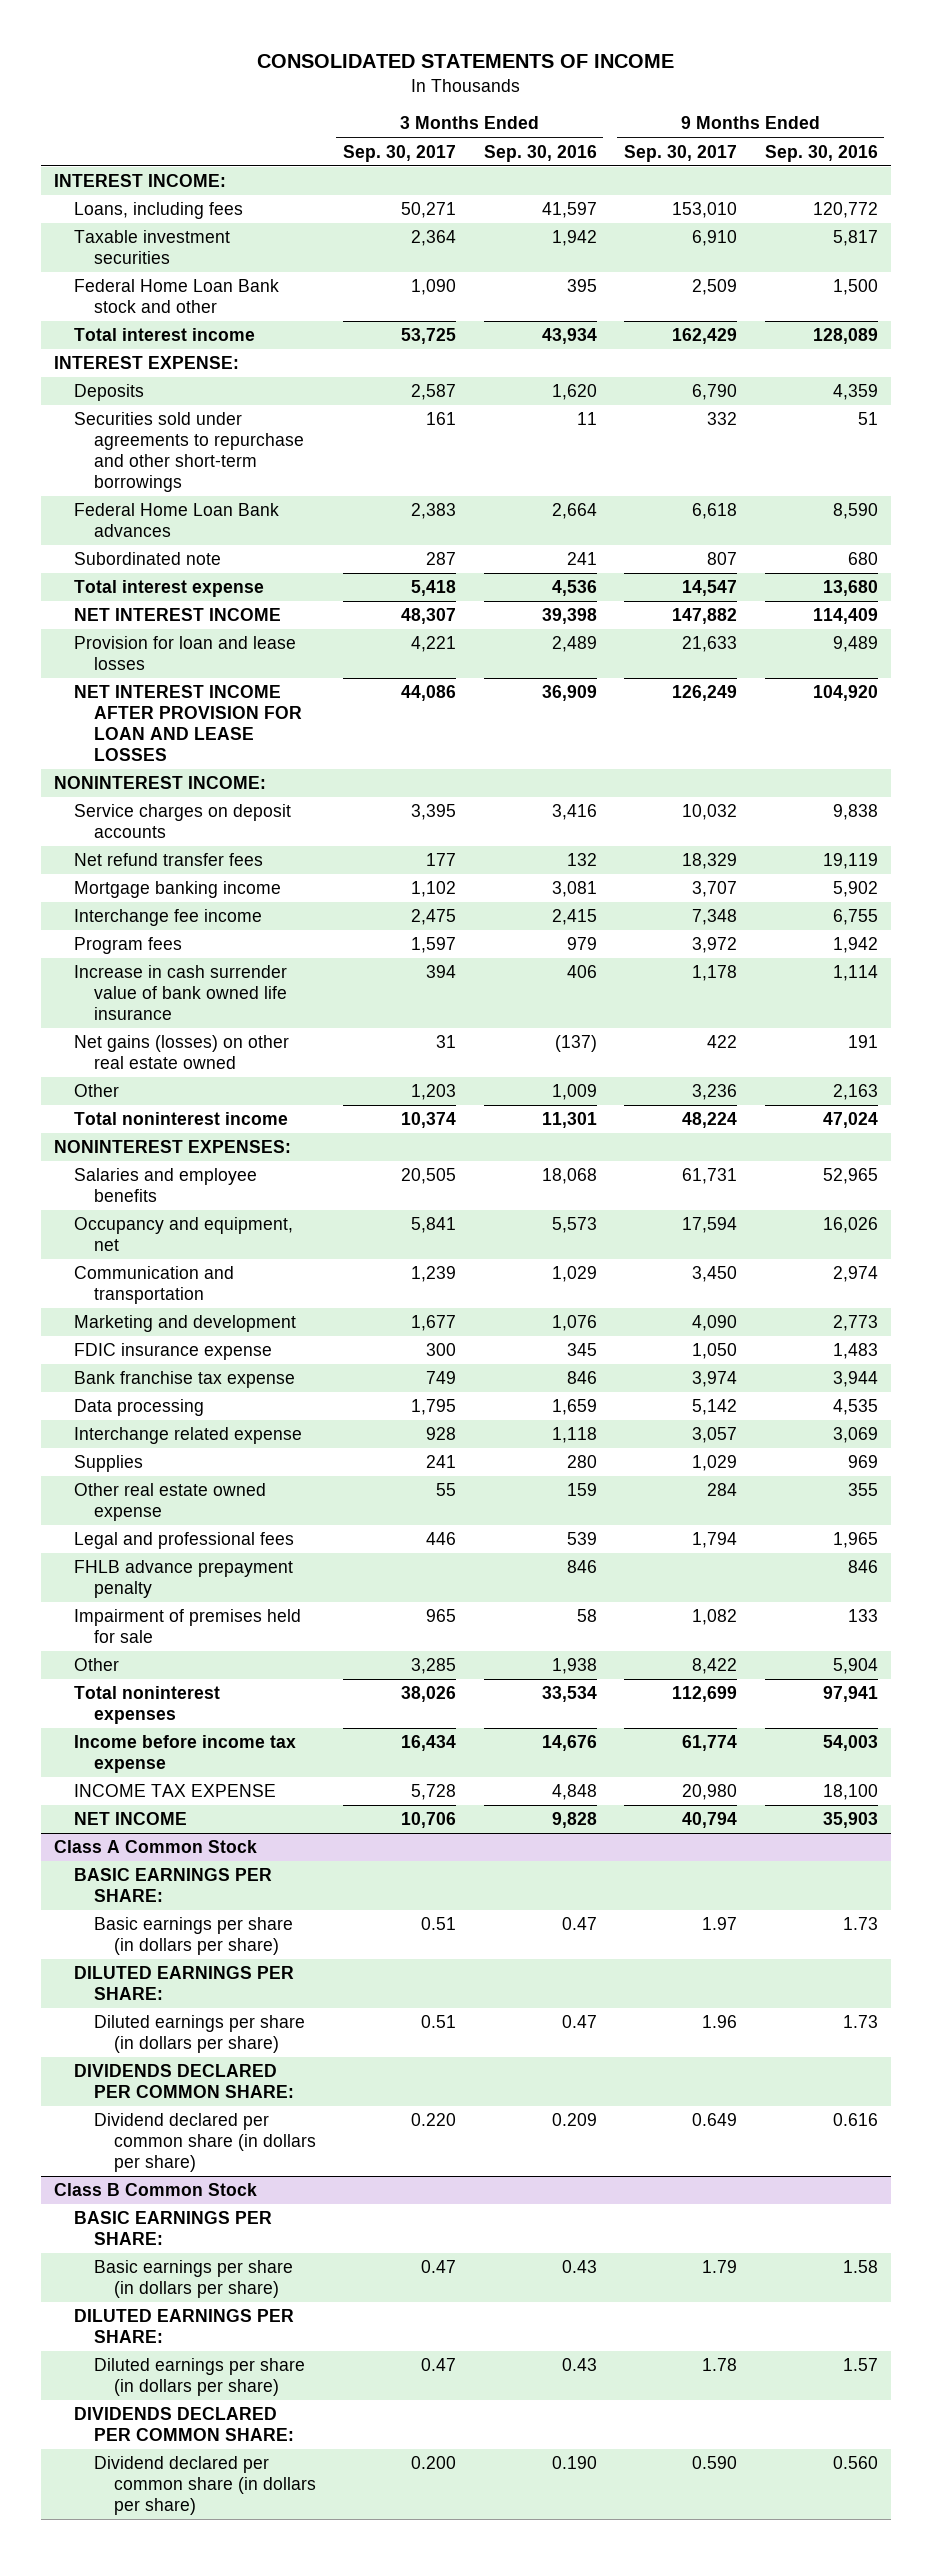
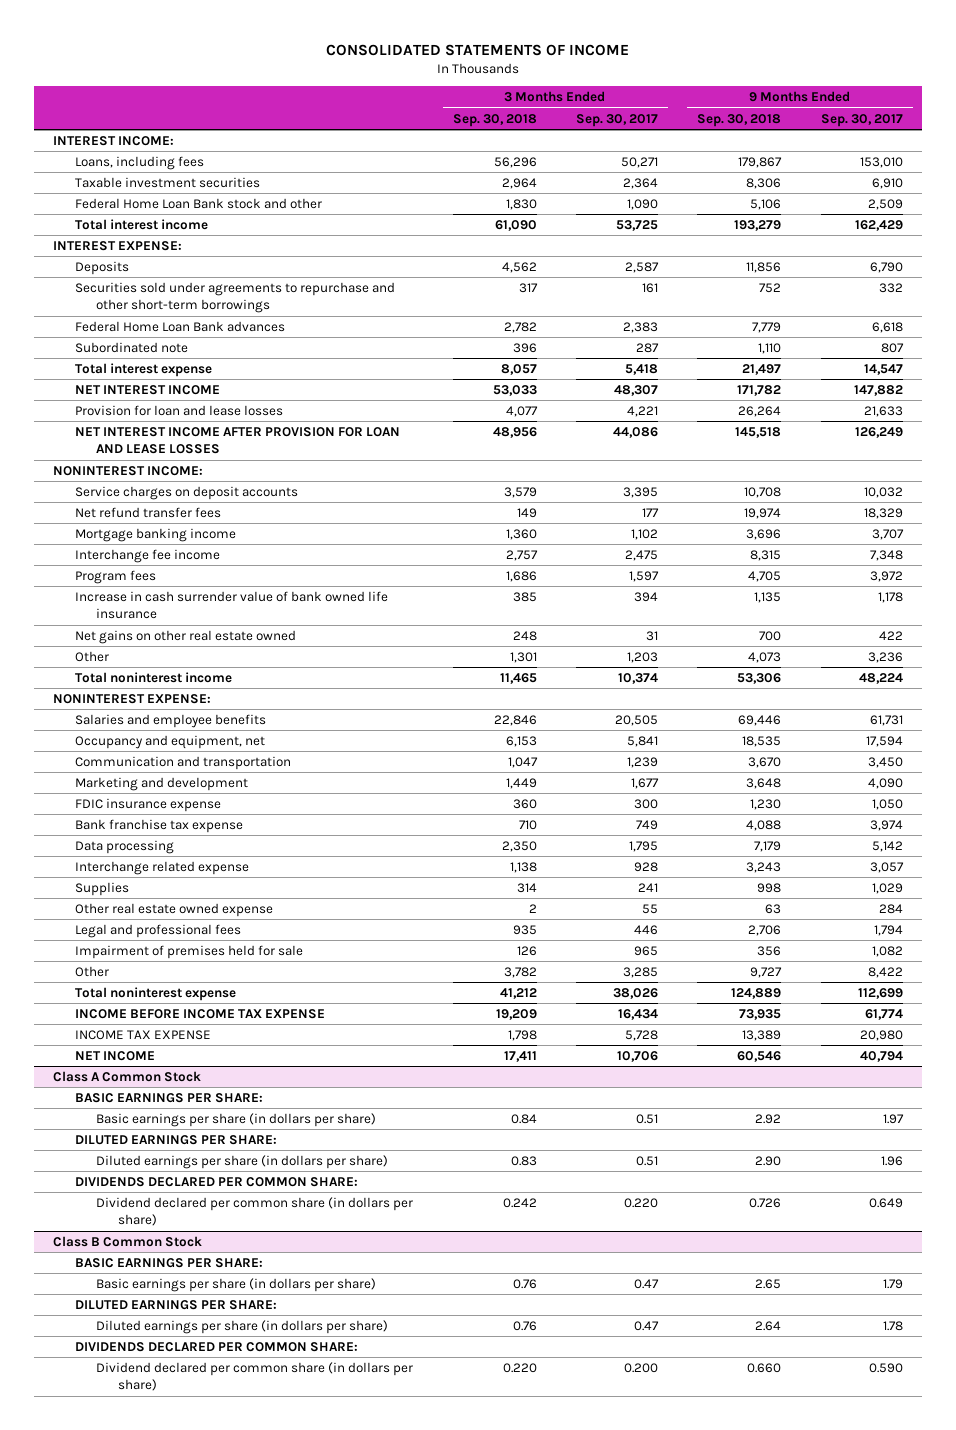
[483,144,597,162] Sep. 30, 2016 -> none
[764,144,878,162] Sep. 30, 2016 -> none
none -> [452,113,537,127] Sep. 30, 2018
none -> [697,113,782,127] Sep. 30, 2018
[74,1035,290,1070] Net gains (losses) on other real estate owned -> [74,629,296,644] Net gains on other real estate owned
[54,1140,292,1154] NONINTEREST EXPENSES: -> [53,693,212,704] NONINTEREST EXPENSE:
[74,1560,294,1599] FHLB advance prepayment penalty -> none
[74,1686,221,1725] Total noninterest expenses -> [74,986,236,1001] Total noninterest expense
[74,1735,297,1774] Income before income tax expense -> [74,1008,325,1019] INCOME BEFORE INCOME TAX EXPENSE

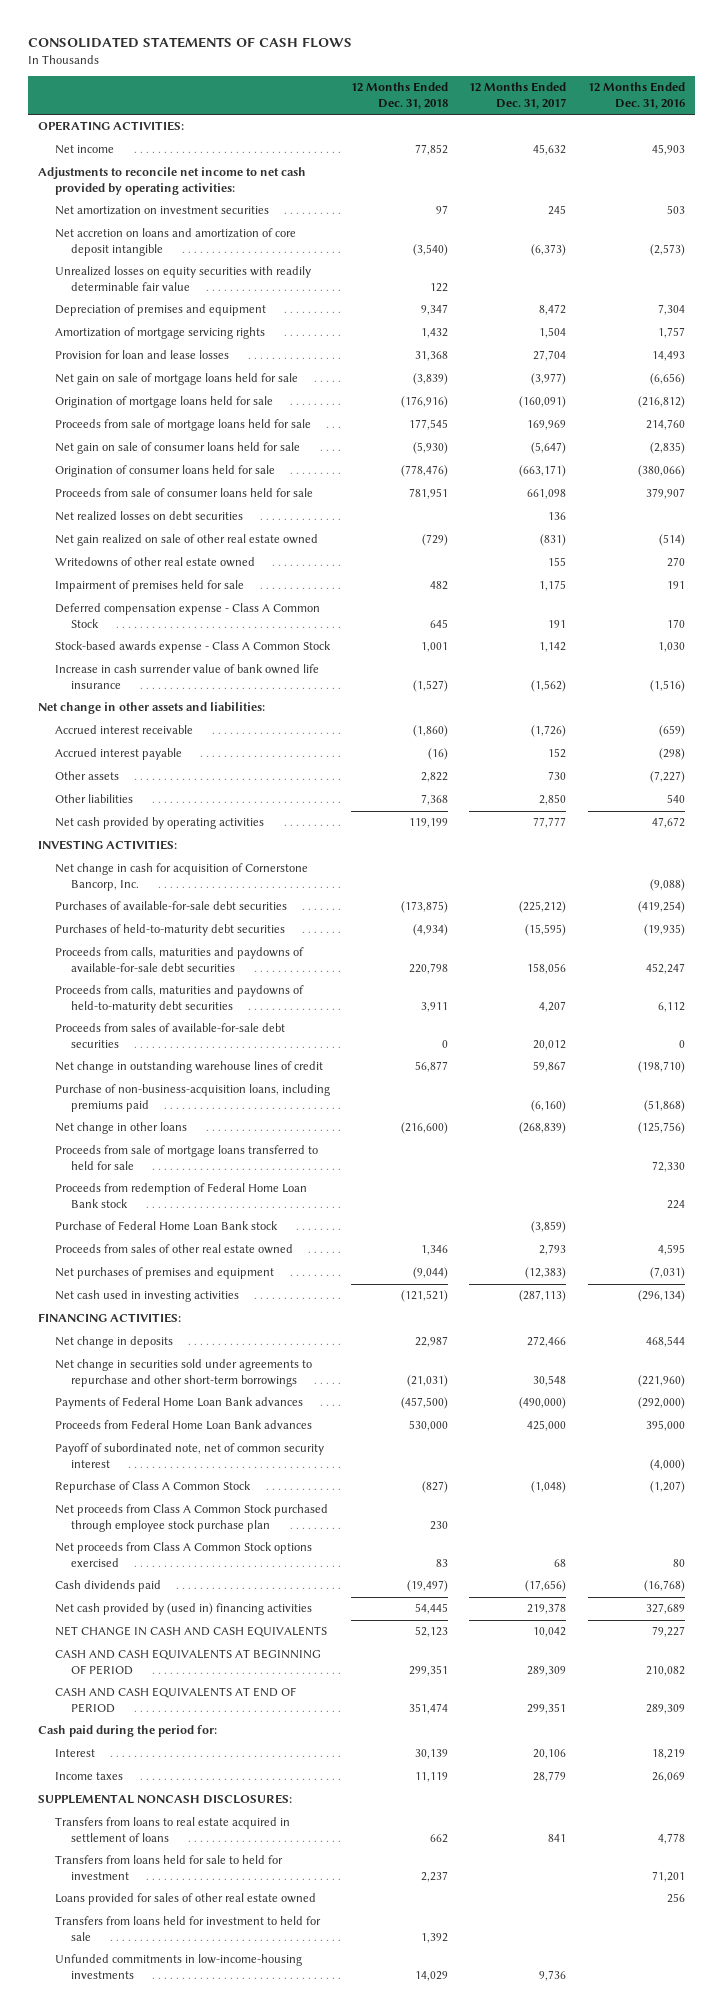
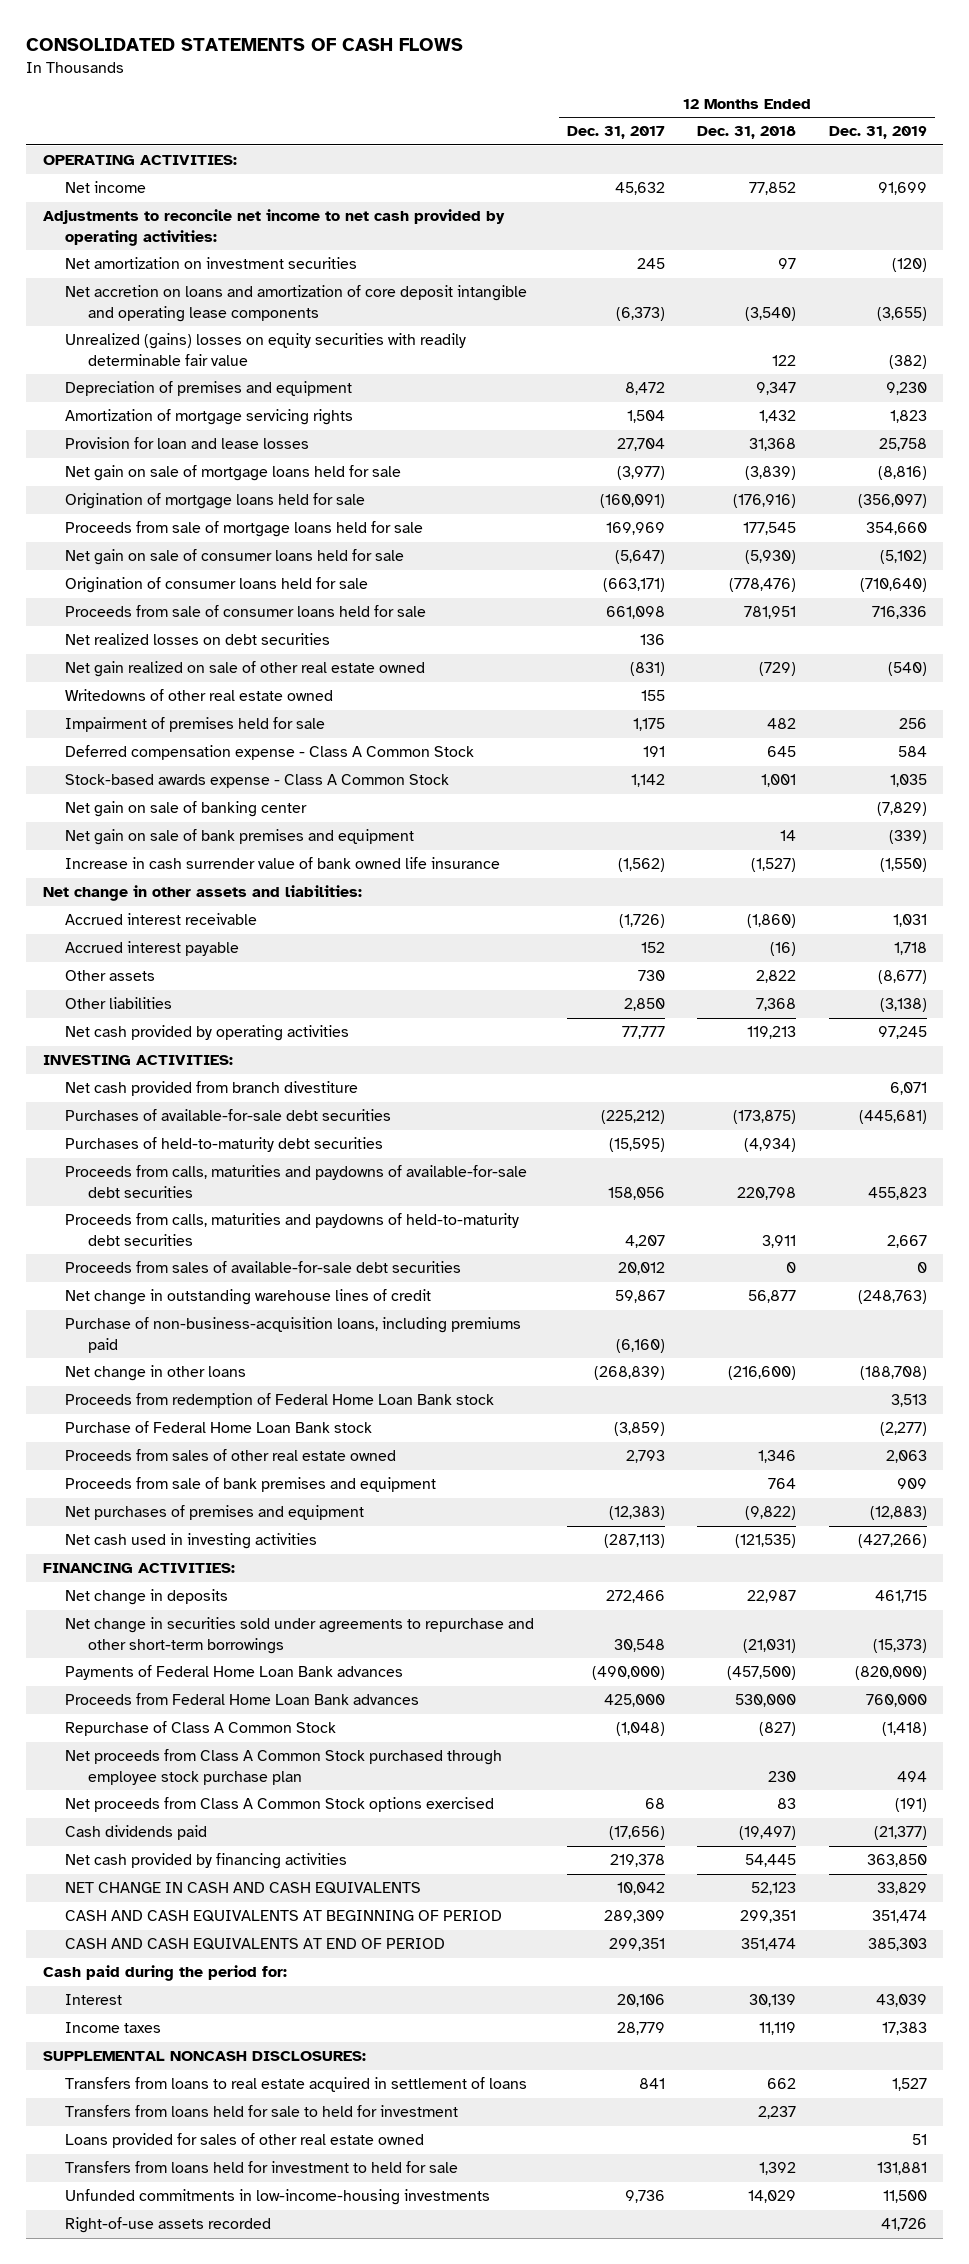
[587,82,685,109] 12 Months Ended Dec. 31, 2016 -> none
none -> [828,126,927,140] Dec. 31, 2019
[54,228,296,256] Net accretion on loans and amortization of core deposit intangible -> [65,285,528,322] Net accretion on loans and amortization of core deposit intangible and operating lease components
[54,266,311,291] Unrealized losses on equity securities with readily determinable fair value -> [65,333,467,366] Unrealized (gains) losses on equity securities with readily determinable fair value
none -> [65,801,308,818] Net gain on sale of banking center
none -> [65,829,415,846] Net gain on sale of bank premises and equipment
[409,818,449,829] 119,199 -> [747,1026,797,1040] 119,213
[54,863,308,891] Net change in cash for acquisition of Cornerstone Bancorp, Inc. -> none
none -> [65,1081,359,1097] Net cash provided from branch divestiture
[54,1145,318,1170] Proceeds from sale of mortgage loans transferred to held for sale -> none
none -> [65,1477,437,1493] Proceeds from sale of bank premises and equipment
[413,1267,449,1280] (9,044) -> [745,1506,797,1521] (9,822)
[401,1290,449,1303] (121,521) -> [735,1534,797,1549] (121,535)
[54,1443,324,1468] Payoff of subordinated note, net of common security interest -> none
[54,1603,312,1616] Net cash provided by (used in) financing activities -> [65,1853,348,1870] Net cash provided by financing activities
none -> [65,2217,272,2234] Right-of-use assets recorded

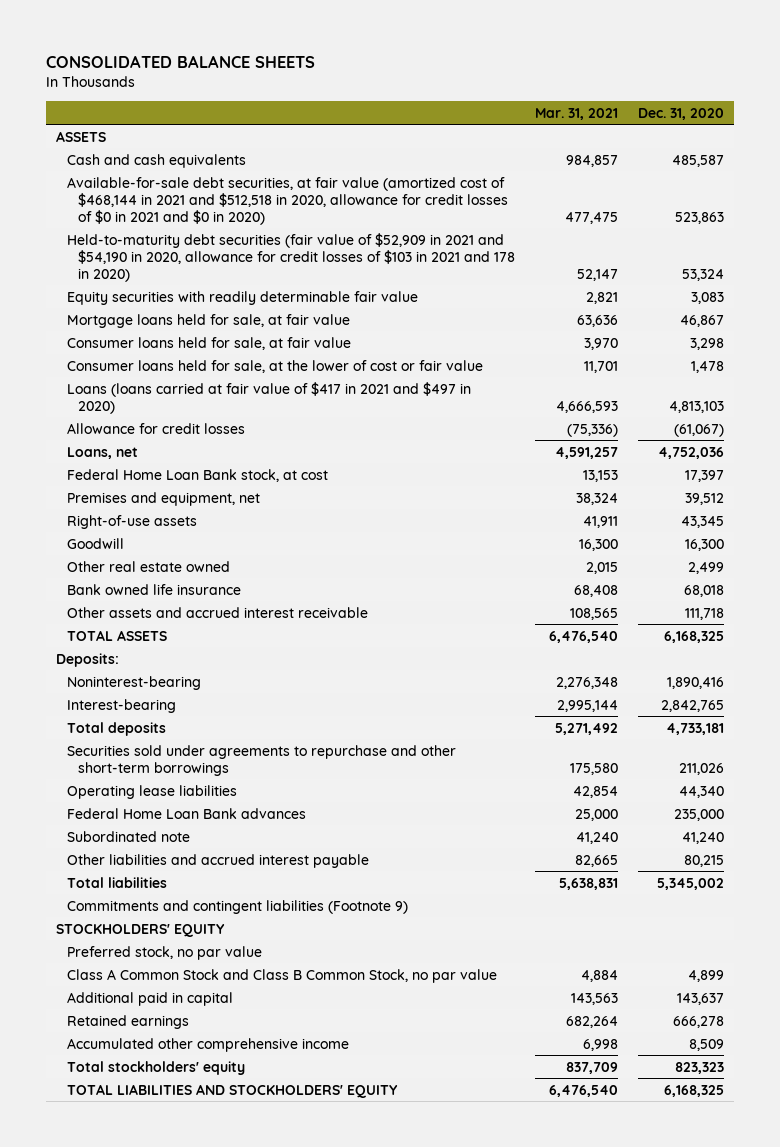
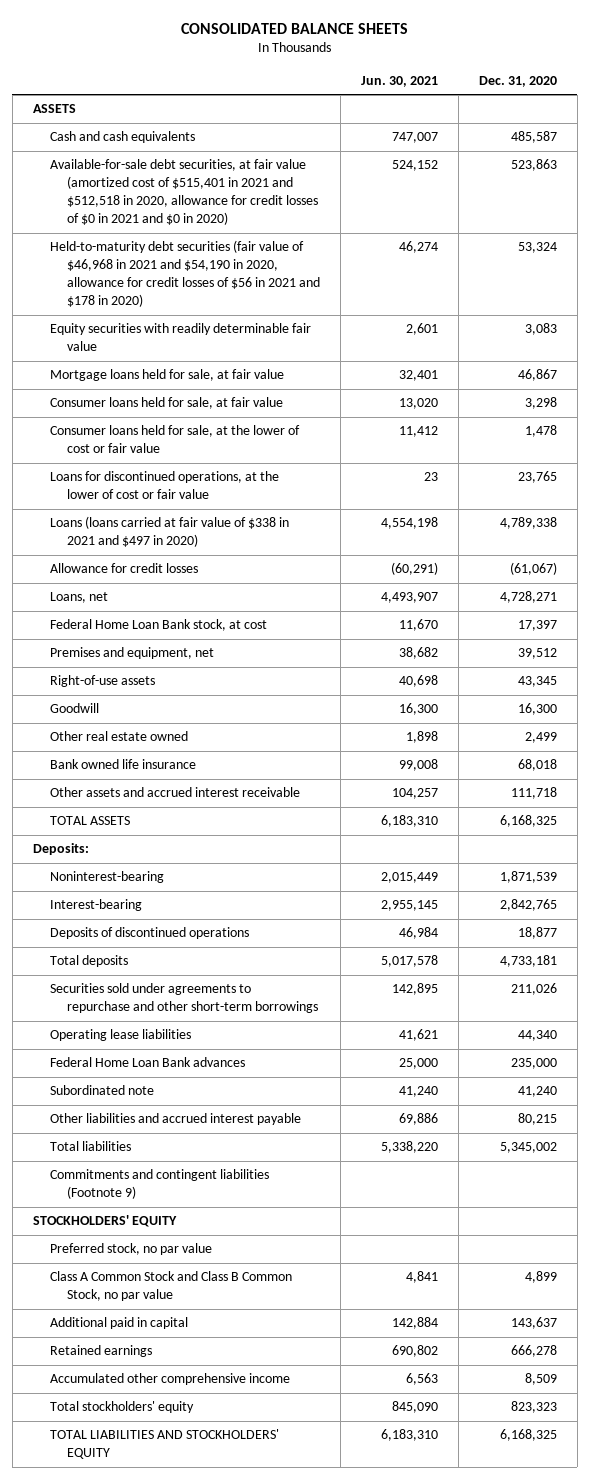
[534,107,618,120] Mar. 31, 2021 -> none
none -> [360,75,438,87] Jun. 30, 2021
[66,176,508,225] Available-for-sale debt securities, at fair value (amortized cost of $468,144 in 2021 and $512,518 in 2020, allowance for credit losses of $0 in 2021 and $0 in 2020) -> [49,159,319,226] Available-for-sale debt securities, at fair value (amortized cost of $515,401 in 2021 and $512,518 in 2020, allowance for credit losses of $0 in 2021 and $0 in 2020)
[66,232,515,282] Held-to-maturity debt securities (fair value of $52,909 in 2021 and $54,190 in 2020, allowance for credit losses of $103 in 2021 and 178 in 2020) -> [49,240,321,308] Held-to-maturity debt securities (fair value of $46,968 in 2021 and $54,190 in 2020, allowance for credit losses of $56 in 2021 and $178 in 2020)
none -> [49,471,279,500] Loans for discontinued operations, at the lower of cost or fair value
[66,381,471,414] Loans (loans carried at fair value of $417 in 2021 and $497 in 2020) -> [49,516,289,548] Loans (loans carried at fair value of $338 in 2021 and $497 in 2020)
[669,400,725,413] 4,813,103 -> [499,517,557,530] 4,789,338
[658,446,725,459] 4,752,036 -> [499,591,557,604] 4,728,271
[667,676,725,689] 1,890,416 -> [499,871,557,884] 1,871,539
none -> [49,927,249,940] Deposits of discontinued operations

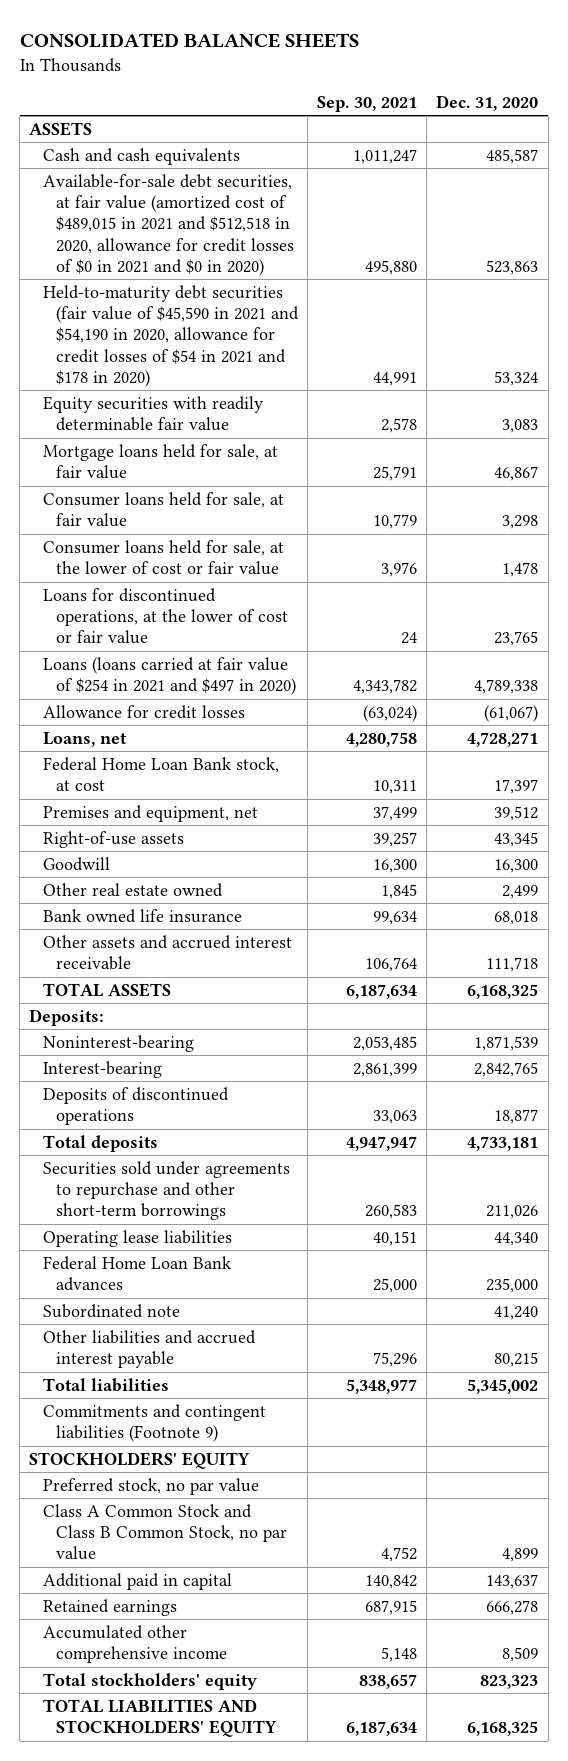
[360,75,438,87] Jun. 30, 2021 -> none
none -> [317,96,418,113] Sep. 30, 2021
[49,159,319,226] Available-for-sale debt securities, at fair value (amortized cost of $515,401 in 2021 and $512,518 in 2020, allowance for credit losses of $0 in 2021 and $0 in 2020) -> [42,173,294,276] Available-for-sale debt securities, at fair value (amortized cost of $489,015 in 2021 and $512,518 in 2020, allowance for credit losses of $0 in 2021 and $0 in 2020)
[49,240,321,308] Held-to-maturity debt securities (fair value of $46,968 in 2021 and $54,190 in 2020, allowance for credit losses of $56 in 2021 and $178 in 2020) -> [42,284,299,387] Held-to-maturity debt securities (fair value of $45,590 in 2021 and $54,190 in 2020, allowance for credit losses of $54 in 2021 and $178 in 2020)
[49,516,289,548] Loans (loans carried at fair value of $338 in 2021 and $497 in 2020) -> [42,656,296,696] Loans (loans carried at fair value of $254 in 2021 and $497 in 2020)

